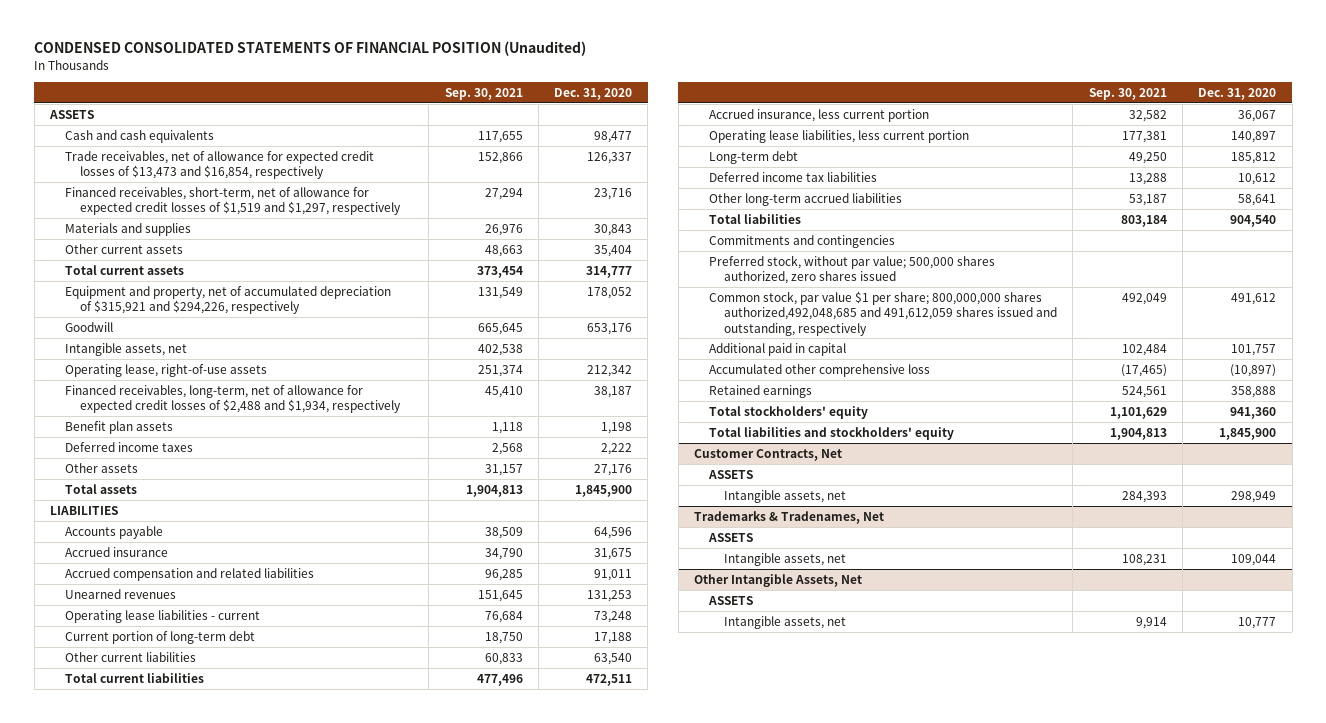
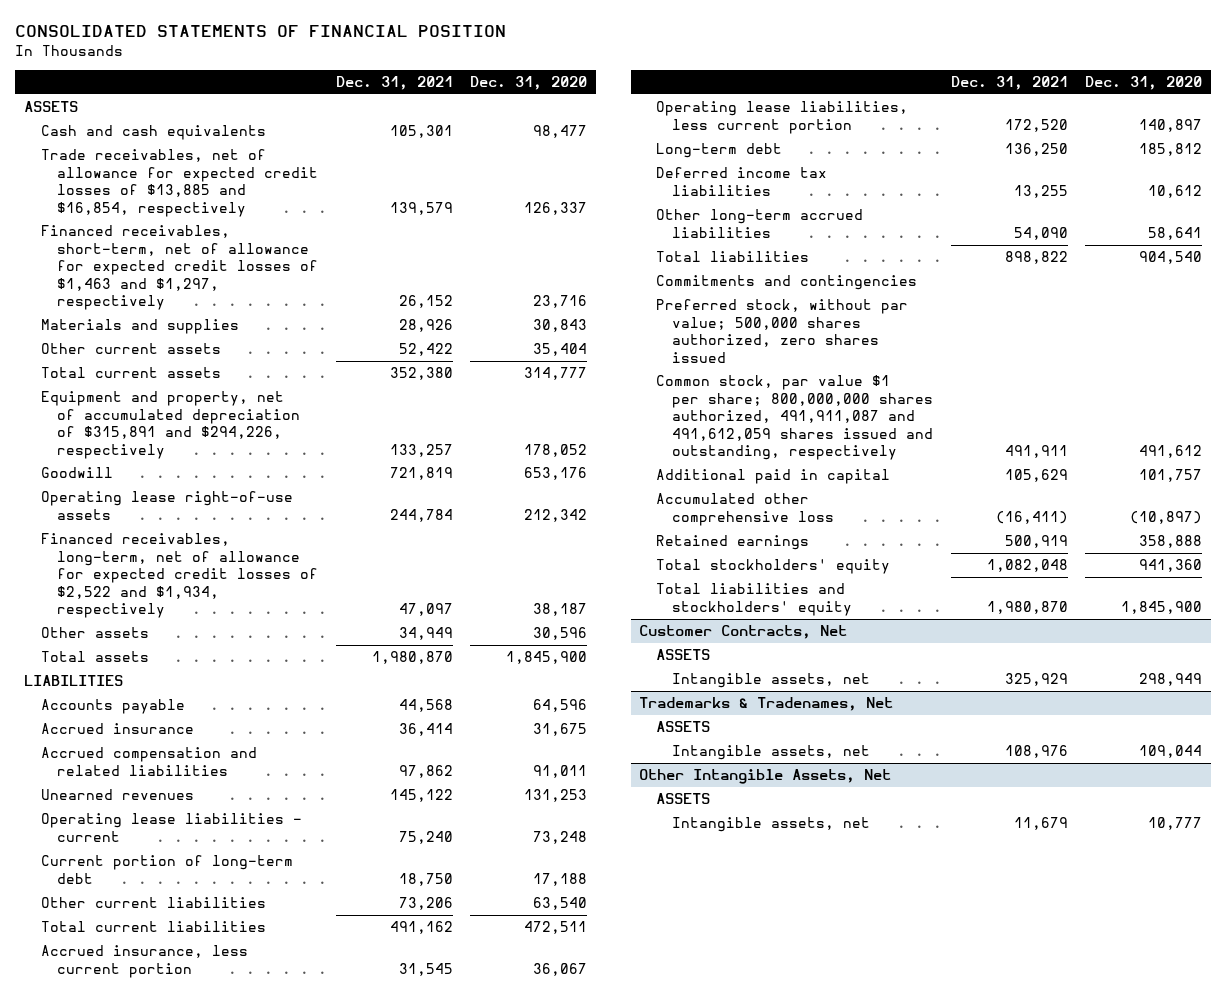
[34,41,587,57] CONDENSED CONSOLIDATED STATEMENTS OF FINANCIAL POSITION (Unaudited) -> [15,25,507,38] CONSOLIDATED STATEMENTS OF FINANCIAL POSITION
[444,87,523,100] Sep. 30, 2021 -> none
none -> [335,76,453,91] Dec. 31, 2021
[65,150,375,180] Trade receivables, net of allowance for expected credit losses of $13,473 and $16,854, respectively -> [40,149,319,217] Trade receivables, net of allowance for expected credit losses of $13,885 and $16,854, respectively
[65,186,401,216] Financed receivables, short-term, net of allowance for expected credit losses of $1,519 and $1,297, respectively -> [40,225,319,311] Financed receivables, short-term, net of allowance for expected credit losses of $1,463 and $1,297, respectively
[65,285,392,315] Equipment and property, net of accumulated depreciation of $315,921 and $294,226, respectively -> [40,391,301,459] Equipment and property, net of accumulated depreciation of $315,891 and $294,226, respectively
[65,342,188,356] Intangible assets, net -> none
[65,420,174,434] Benefit plan assets -> none
[65,441,194,452] Deferred income taxes -> none
[65,363,268,377] Operating lease, right-of-use assets -> [40,491,293,520] Operating lease right-of-use assets
[65,384,401,414] Financed receivables, long-term, net of allowance for expected credit losses of $2,488 and $1,934, respectively -> [40,533,319,619] Financed receivables, long-term, net of allowance for expected credit losses of $2,522 and $1,934, respectively
[594,463,633,476] 27,176 -> [533,627,588,641] 30,596
[709,290,1057,336] Common stock, par value $1 per share; 800,000,000 shares authorized,492,048,685 and 491,612,059 shares issued and outstanding, respectively -> [655,375,934,461] Common stock, par value $1 per share; 800,000,000 shares authorized, 491,911,087 and 491,612,059 shares issued and outstanding, respectively

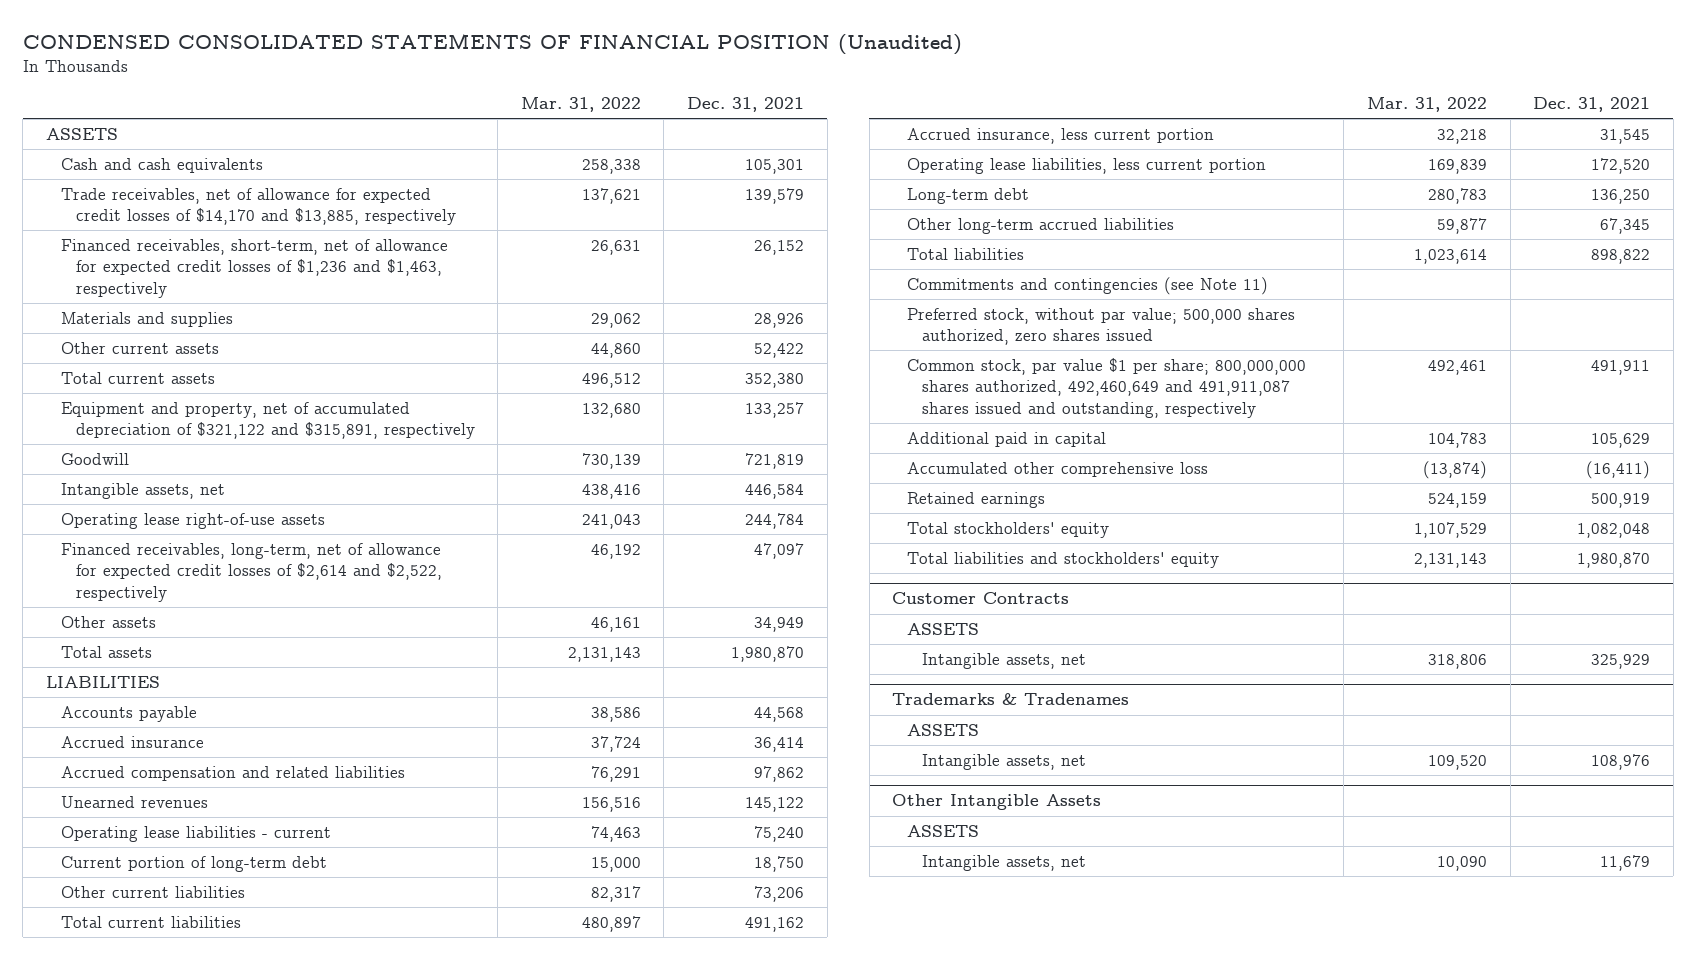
[15,25,507,38] CONSOLIDATED STATEMENTS OF FINANCIAL POSITION -> [22,32,962,55] CONDENSED CONSOLIDATED STATEMENTS OF FINANCIAL POSITION (Unaudited)
[470,76,588,91] Dec. 31, 2020 -> none
none -> [520,97,641,113] Mar. 31, 2022
[40,149,319,217] Trade receivables, net of allowance for expected credit losses of $13,885 and $16,854, respectively -> [60,187,456,226] Trade receivables, net of allowance for expected credit losses of $14,170 and $13,885, respectively
[40,225,319,311] Financed receivables, short-term, net of allowance for expected credit losses of $1,463 and $1,297, respectively -> [60,238,448,298] Financed receivables, short-term, net of allowance for expected credit losses of $1,236 and $1,463, respectively
[40,391,301,459] Equipment and property, net of accumulated depreciation of $315,891 and $294,226, respectively -> [60,401,475,440] Equipment and property, net of accumulated depreciation of $321,122 and $315,891, respectively
none -> [60,482,225,499] Intangible assets, net
[40,533,319,619] Financed receivables, long-term, net of allowance for expected credit losses of $2,522 and $1,934, respectively -> [60,542,442,602] Financed receivables, long-term, net of allowance for expected credit losses of $2,614 and $2,522, respectively
[655,167,827,196] Deferred income tax liabilities -> none
[1013,226,1068,240] 54,090 -> [1600,217,1651,234] 67,345
[655,275,917,291] Commitments and contingencies -> [906,276,1268,295] Commitments and contingencies (see Note 11)
[655,375,934,461] Common stock, par value $1 per share; 800,000,000 shares authorized, 491,911,087 and 491,612,059 shares issued and outstanding, respectively -> [906,357,1306,418] Common stock, par value $1 per share; 800,000,000 shares authorized, 492,460,649 and 491,911,087 shares issued and outstanding, respectively
[639,625,848,640] Customer Contracts, Net -> [892,592,1070,605] Customer Contracts
[639,697,894,712] Trademarks & Tradenames, Net -> [892,693,1130,706] Trademarks & Tradenames
[639,769,892,785] Other Intangible Assets, Net -> [892,794,1102,811] Other Intangible Assets

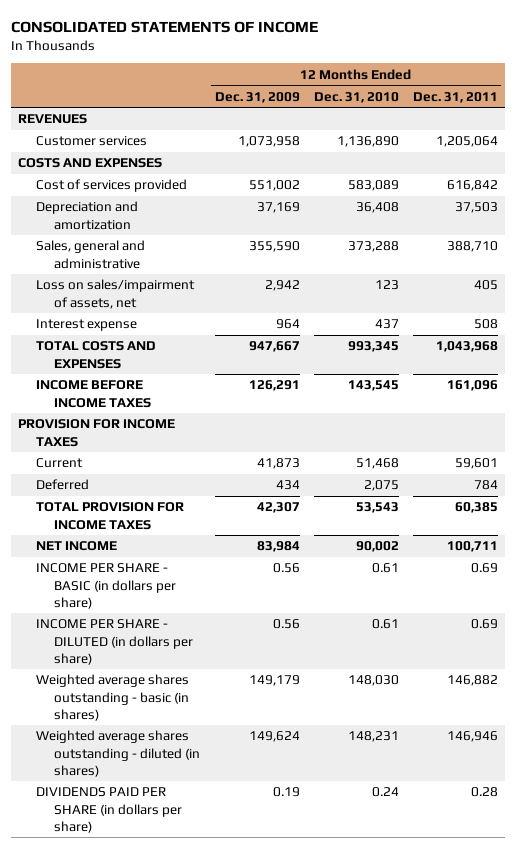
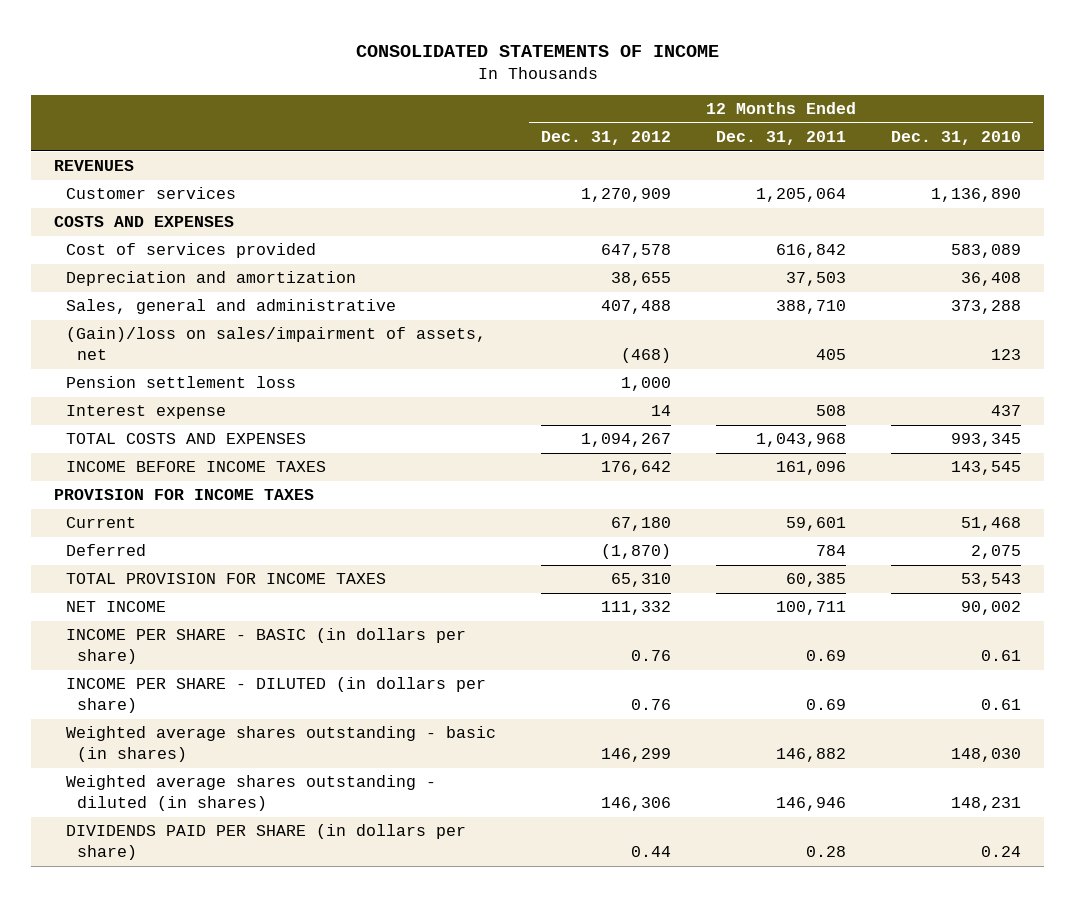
[214,91,300,103] Dec. 31, 2009 -> none
none -> [540,131,671,146] Dec. 31, 2012
[36,279,196,309] Loss on sales/impairment of assets, net -> [65,327,486,361] (Gain)/loss on sales/impairment of assets, net
none -> [65,376,296,389] Pension settlement loss

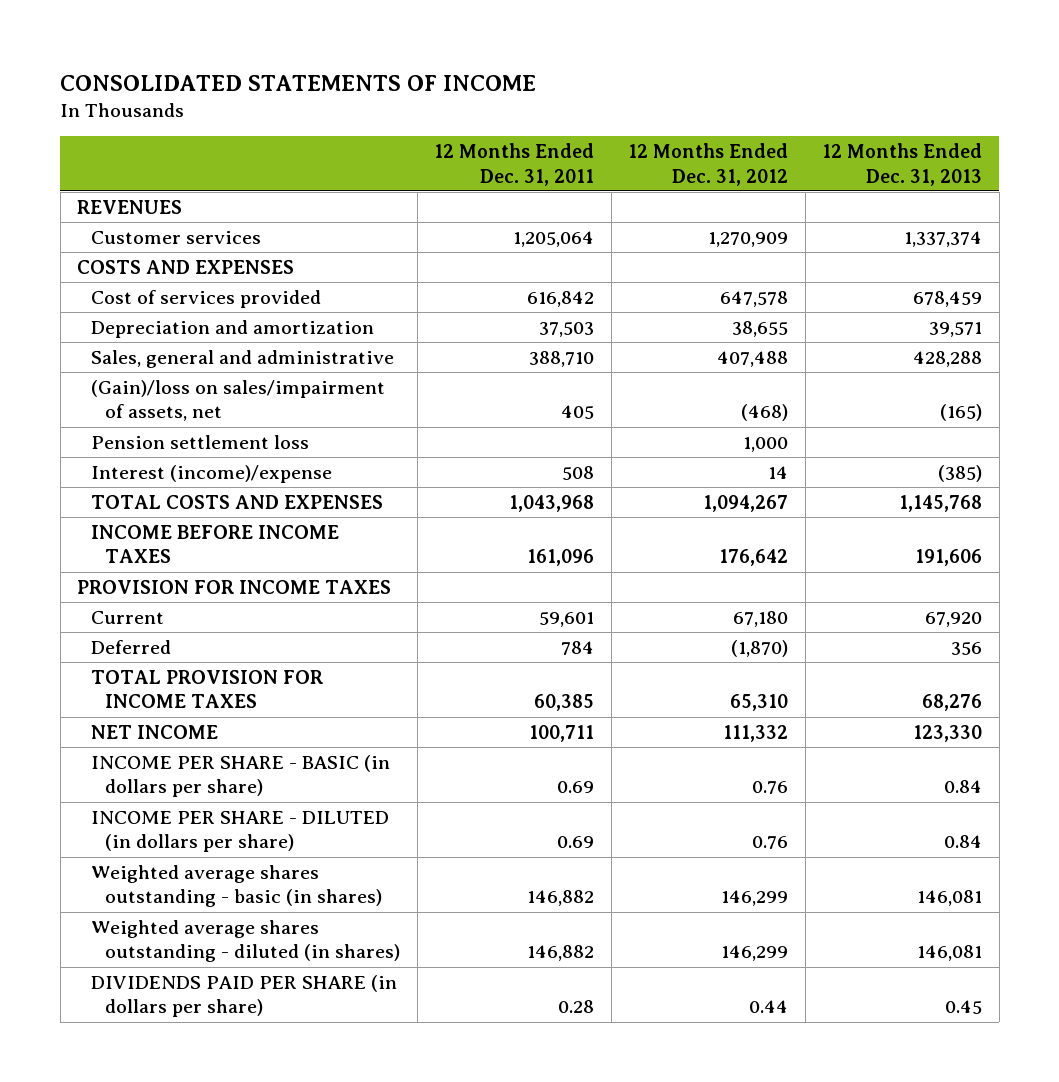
[891,131,1022,146] Dec. 31, 2010 -> none
none -> [822,143,983,186] 12 Months Ended Dec. 31, 2013
[65,405,226,420] Interest expense -> [91,464,333,483] Interest (income)/expense
[600,797,671,812] 146,306 -> [721,945,789,962] 146,299
[775,797,846,812] 146,946 -> [527,945,595,962] 146,882

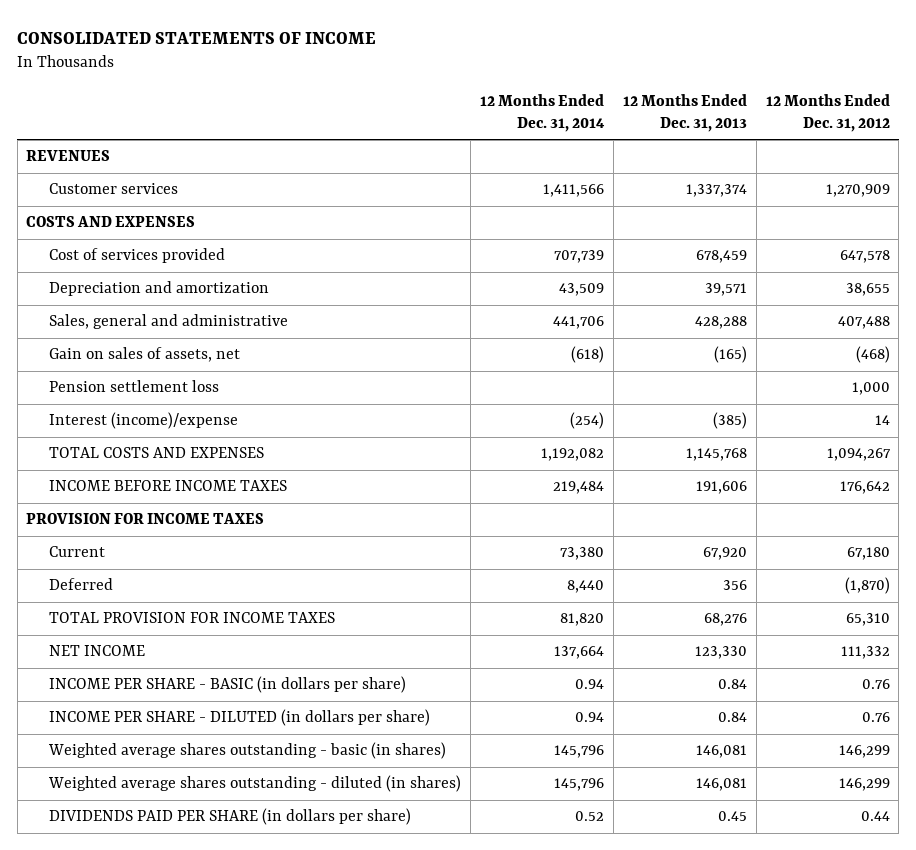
[434,143,595,186] 12 Months Ended Dec. 31, 2011 -> none
none -> [479,94,605,132] 12 Months Ended Dec. 31, 2014
[91,379,386,422] (Gain)/loss on sales/impairment of assets, net -> [48,347,240,363] Gain on sales of assets, net

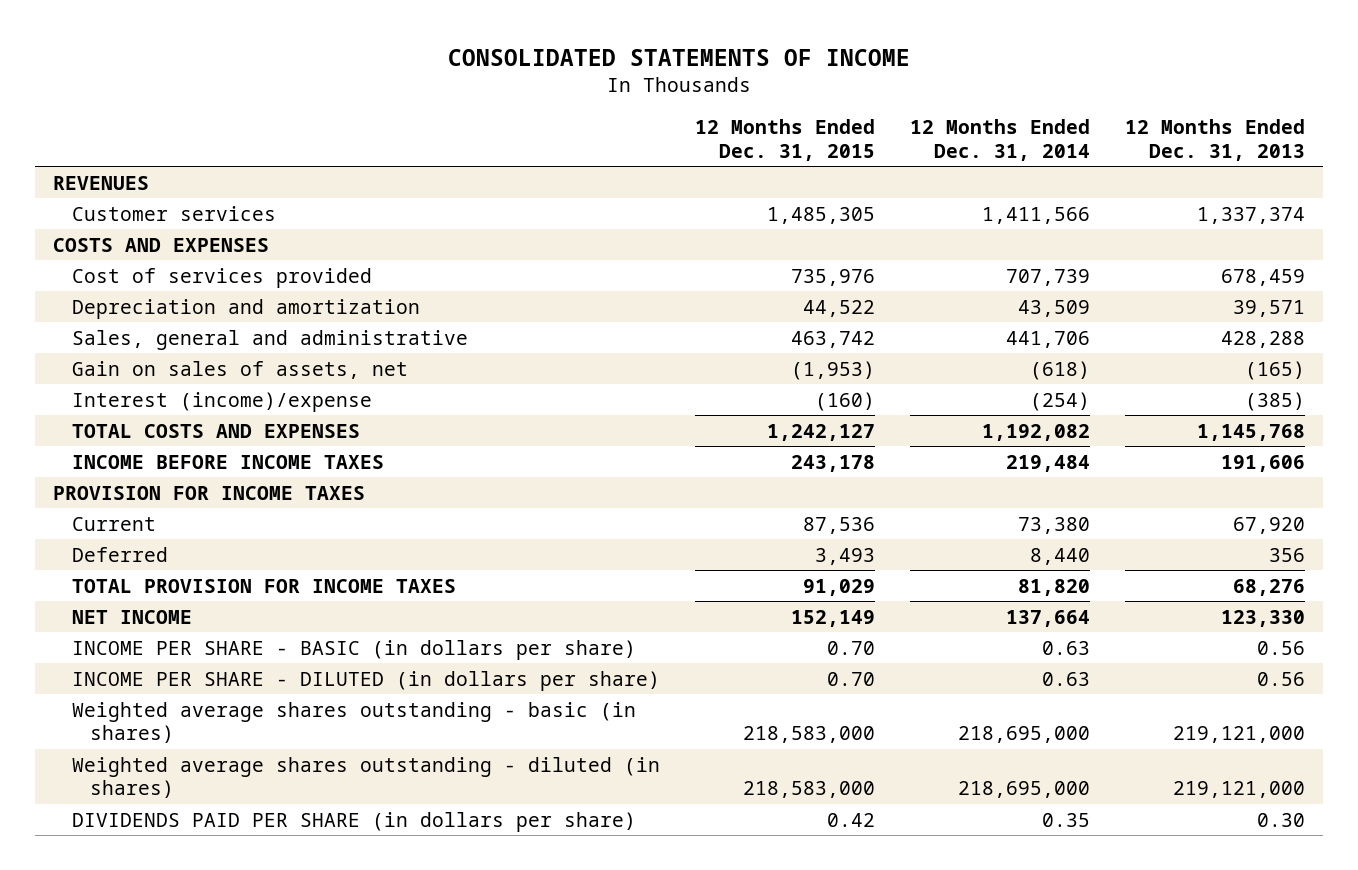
[765,94,890,132] 12 Months Ended Dec. 31, 2012 -> none
none -> [694,119,875,161] 12 Months Ended Dec. 31, 2015
[48,380,219,393] Pension settlement loss -> none
[574,679,604,690] 0.94 -> [1042,640,1091,655] 0.63
[717,679,747,690] 0.84 -> [1257,640,1306,655] 0.56
[574,712,604,723] 0.94 -> [1042,671,1091,686] 0.63
[717,712,747,723] 0.84 -> [1257,671,1306,686] 0.56
[553,745,604,759] 145,796 -> [958,726,1091,744] 218,695,000
[695,745,747,759] 146,081 -> [1173,726,1306,744] 219,121,000
[553,778,604,792] 145,796 -> [958,781,1091,799] 218,695,000
[695,778,747,792] 146,081 -> [1173,781,1306,799] 219,121,000
[574,811,604,822] 0.52 -> [1042,812,1091,827] 0.35
[717,811,747,822] 0.45 -> [1257,812,1306,827] 0.30

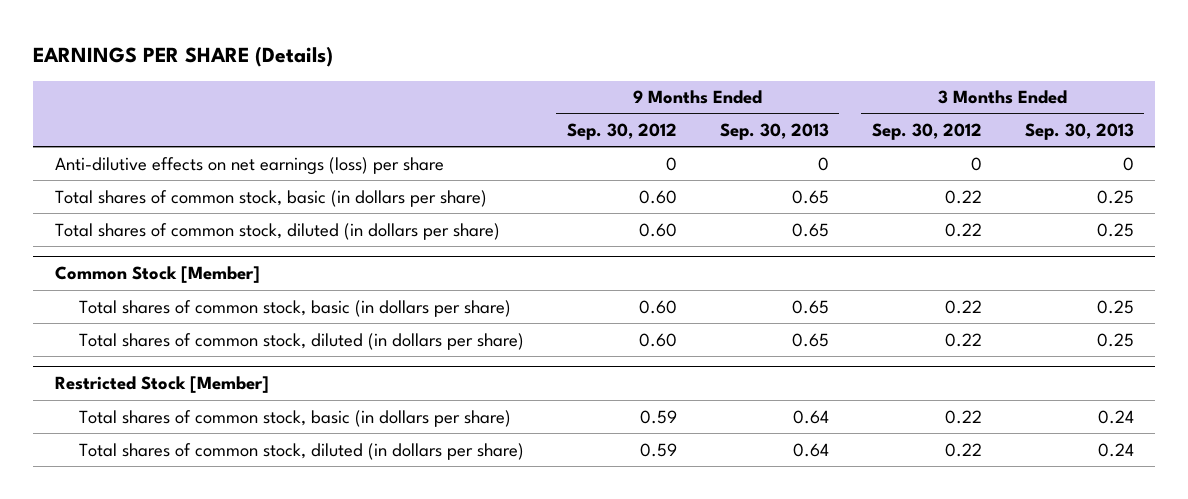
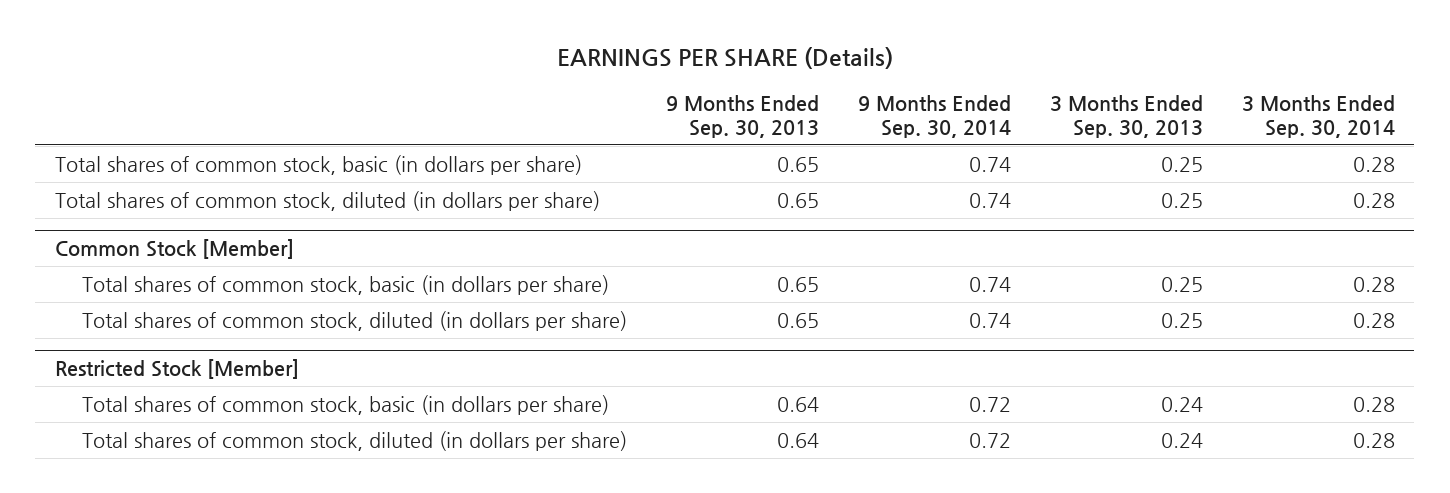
[566,123,677,141] Sep. 30, 2012 -> none
[871,123,982,141] Sep. 30, 2012 -> none
none -> [857,94,1011,138] 9 Months Ended Sep. 30, 2014
none -> [1241,94,1395,138] 3 Months Ended Sep. 30, 2014
[54,156,444,175] Anti-dilutive effects on net earnings (loss) per share -> none

